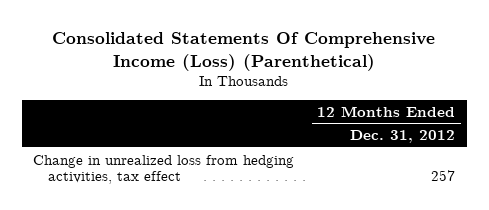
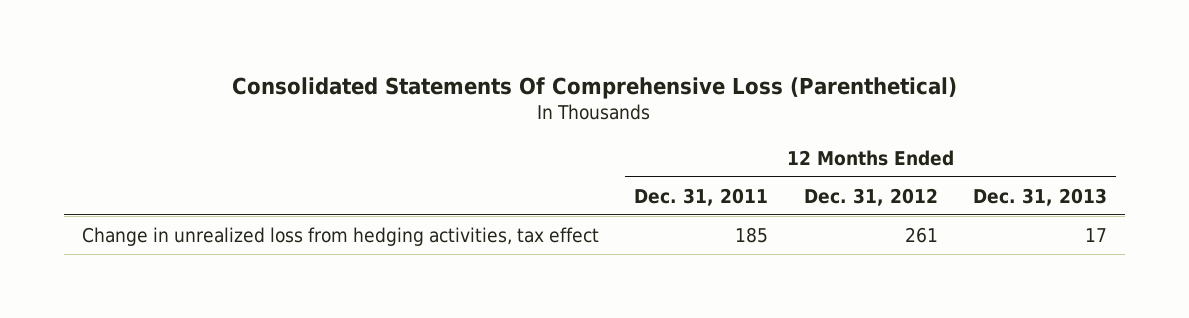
[52,32,436,71] Consolidated Statements Of Comprehensive Income (Loss) (Parenthetical) -> [232,76,958,99] Consolidated Statements Of Comprehensive Loss (Parenthetical)
none -> [634,187,769,206] Dec. 31, 2011
none -> [973,187,1108,206] Dec. 31, 2013
[431,170,456,182] 257 -> [904,226,938,243] 261

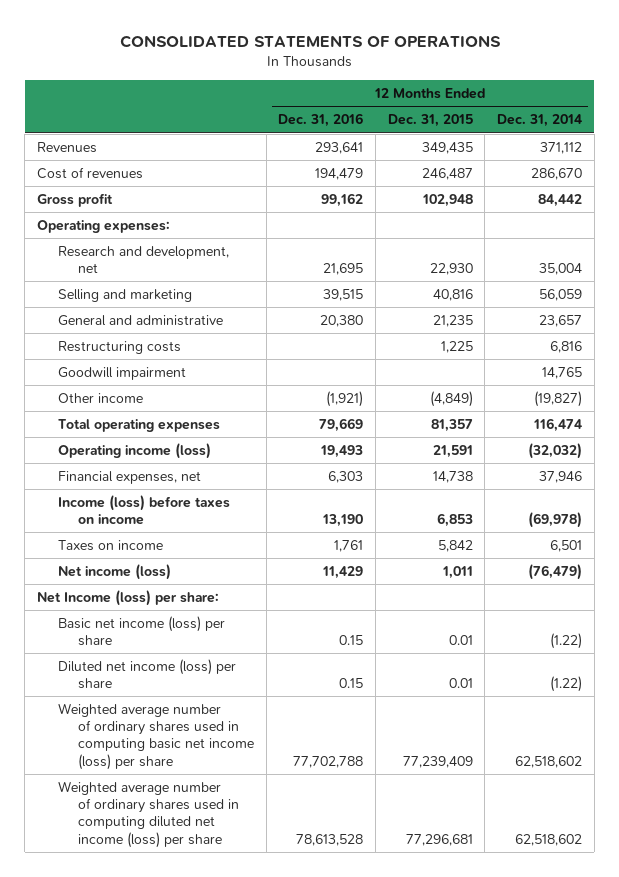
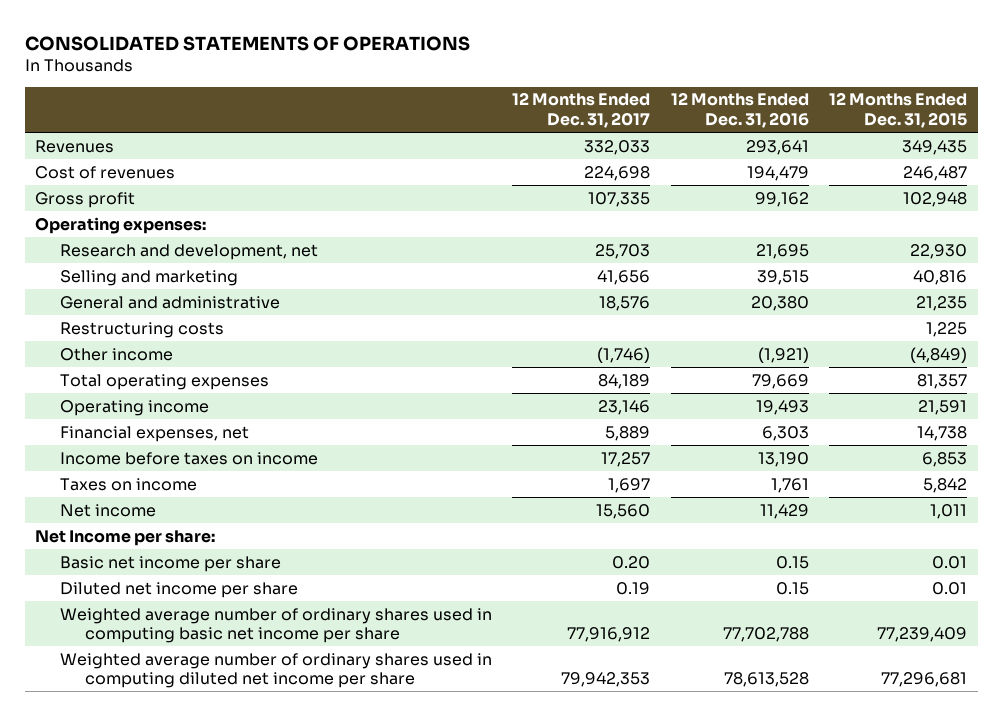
[497,114,583,128] Dec. 31, 2014 -> none
none -> [512,92,651,128] 12 Months Ended Dec. 31, 2017
[57,366,186,380] Goodwill impairment -> none
[57,442,211,459] Operating income (loss) -> [59,399,209,416] Operating income
[57,494,230,526] Income (loss) before taxes on income -> [59,451,318,465] Income before taxes on income
[57,563,171,580] Net income (loss) -> [59,503,156,517] Net income
[37,589,220,606] Net Income (loss) per share: -> [35,529,216,546] Net Income per share:
[57,615,225,647] Basic net income (loss) per share -> [59,555,281,572] Basic net income per share
[57,658,236,690] Diluted net income (loss) per share -> [59,581,298,598] Diluted net income per share
[57,702,255,770] Weighted average number of ordinary shares used in computing basic net income (loss) per share -> [59,607,492,644] Weighted average number of ordinary shares used in computing basic net income per share
[57,780,240,848] Weighted average number of ordinary shares used in computing diluted net income (loss) per share -> [59,652,492,689] Weighted average number of ordinary shares used in computing diluted net income per share

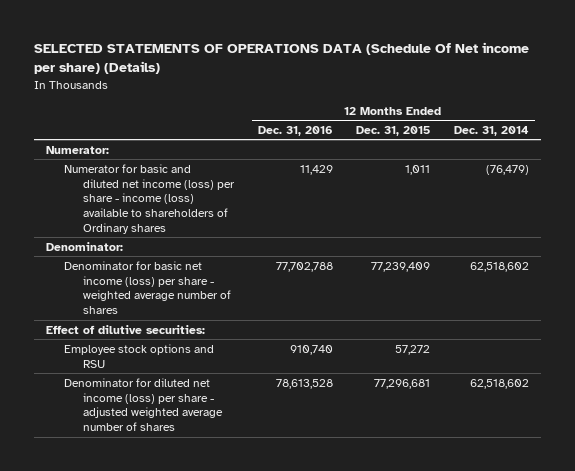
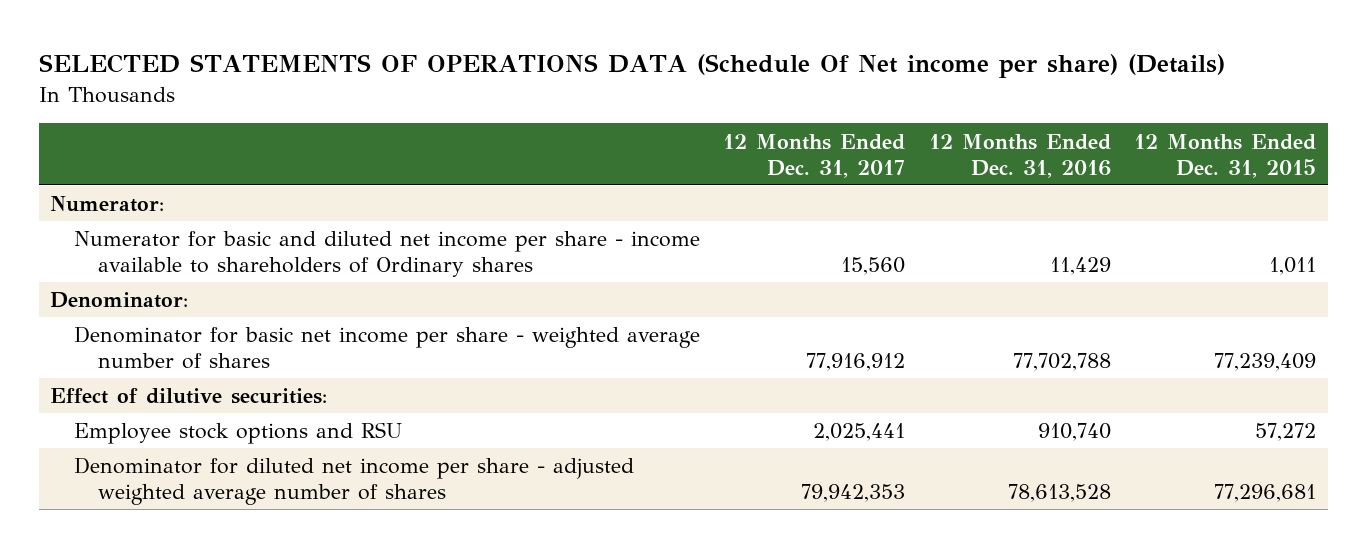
[454,125,530,136] Dec. 31, 2014 -> none
none -> [723,133,906,178] 12 Months Ended Dec. 31, 2017
[64,163,235,234] Numerator for basic and diluted net income (loss) per share - income (loss) available to shareholders of Ordinary shares -> [74,231,701,278] Numerator for basic and diluted net income per share - income available to shareholders of Ordinary shares
[64,260,231,315] Denominator for basic net income (loss) per share - weighted average number of shares -> [74,326,701,370] Denominator for basic net income per share - weighted average number of shares
[64,377,223,432] Denominator for diluted net income (loss) per share - adjusted weighted average number of shares -> [74,457,635,506] Denominator for diluted net income per share - adjusted weighted average number of shares

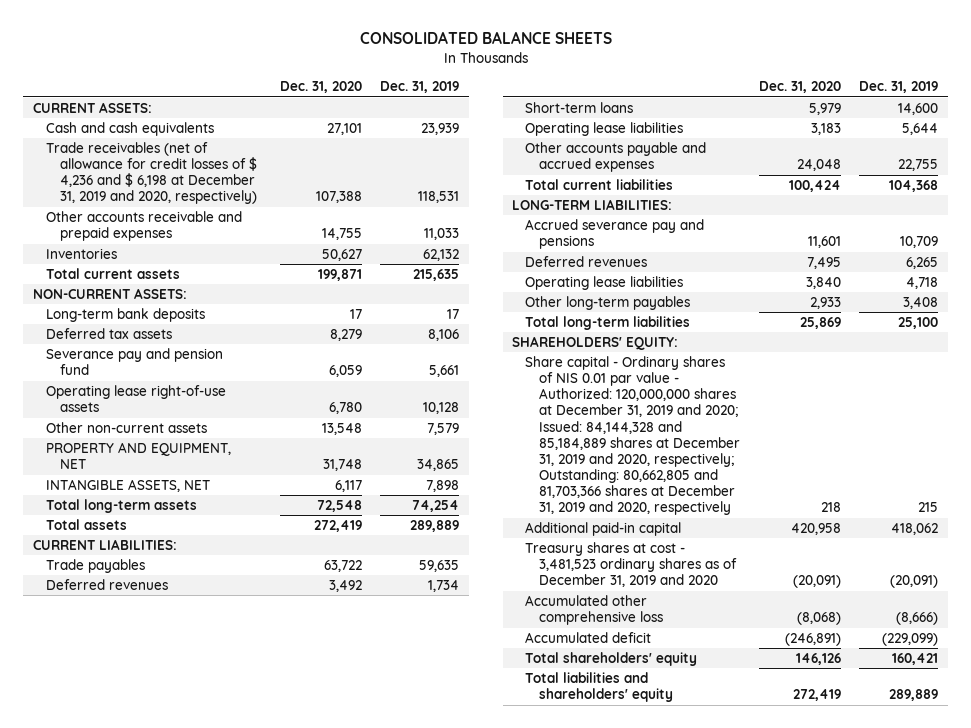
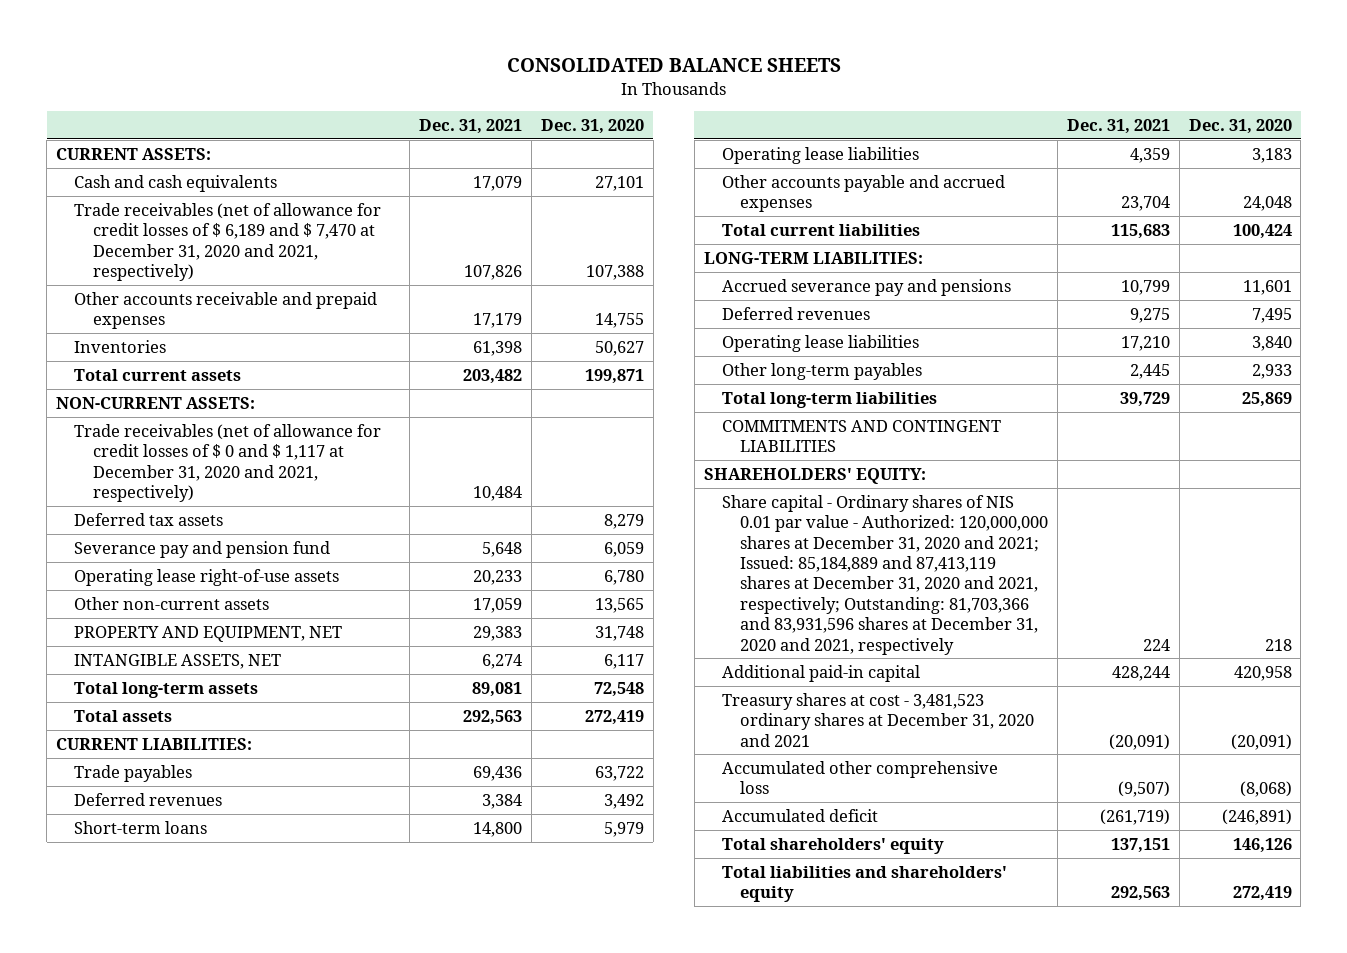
[380,81,460,94] Dec. 31, 2019 -> none
none -> [419,118,523,134] Dec. 31, 2021
[46,142,257,205] Trade receivables (net of allowance for credit losses of $ 4,236 and $ 6,198 at December 31, 2019 and 2020, respectively) -> [74,202,382,281] Trade receivables (net of allowance for credit losses of $ 6,189 and $ 7,470 at December 31, 2020 and 2021, respectively)
[46,308,206,323] Long-term bank deposits -> none
none -> [74,423,382,502] Trade receivables (net of allowance for credit losses of $ 0 and $ 1,117 at December 31, 2020 and 2021, respectively)
[321,423,362,436] 13,548 -> [594,597,644,613] 13,565
none -> [722,419,1002,453] COMMITMENTS AND CONTINGENT LIABILITIES
[525,356,741,516] Share capital - Ordinary shares of NIS 0.01 par value - Authorized: 120,000,000 shares at December 31, 2019 and 2020; Issued: 84,144,328 and 85,184,889 shares at December 31, 2019 and 2020, respectively; Outstanding: 80,662,805 and 81,703,366 shares at December 31, 2019 and 2020, respectively -> [722,494,1049,655] Share capital - Ordinary shares of NIS 0.01 par value - Authorized: 120,000,000 shares at December 31, 2020 and 2021; Issued: 85,184,889 and 87,413,119 shares at December 31, 2020 and 2021, respectively; Outstanding: 81,703,366 and 83,931,596 shares at December 31, 2020 and 2021, respectively
[525,542,738,588] Treasury shares at cost - 3,481,523 ordinary shares as of December 31, 2019 and 2020 -> [722,692,1035,747] Treasury shares at cost - 3,481,523 ordinary shares at December 31, 2020 and 2021

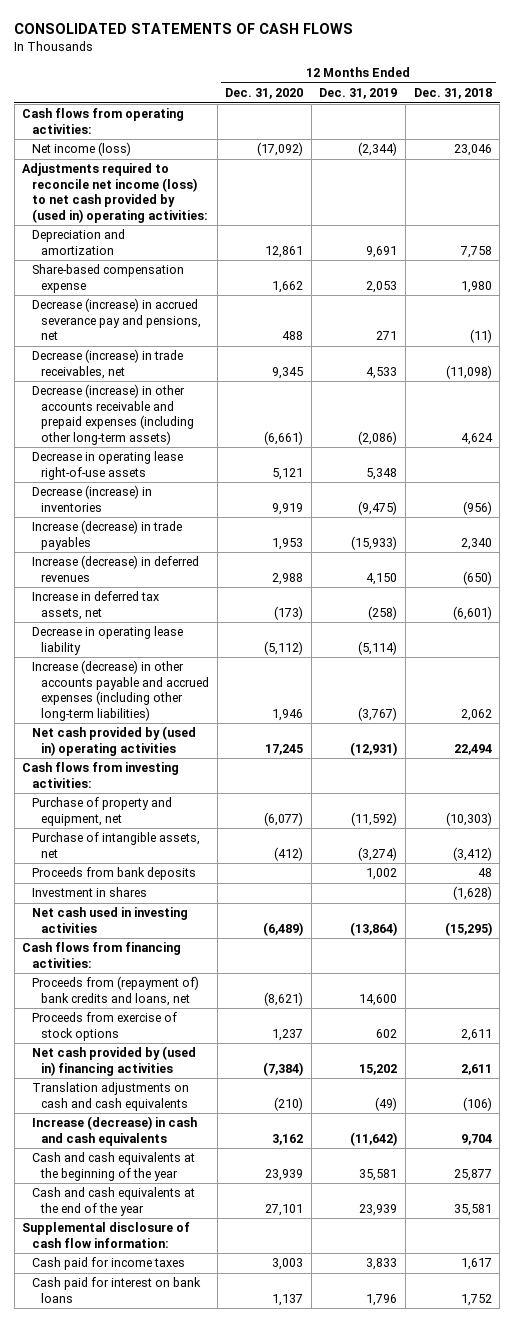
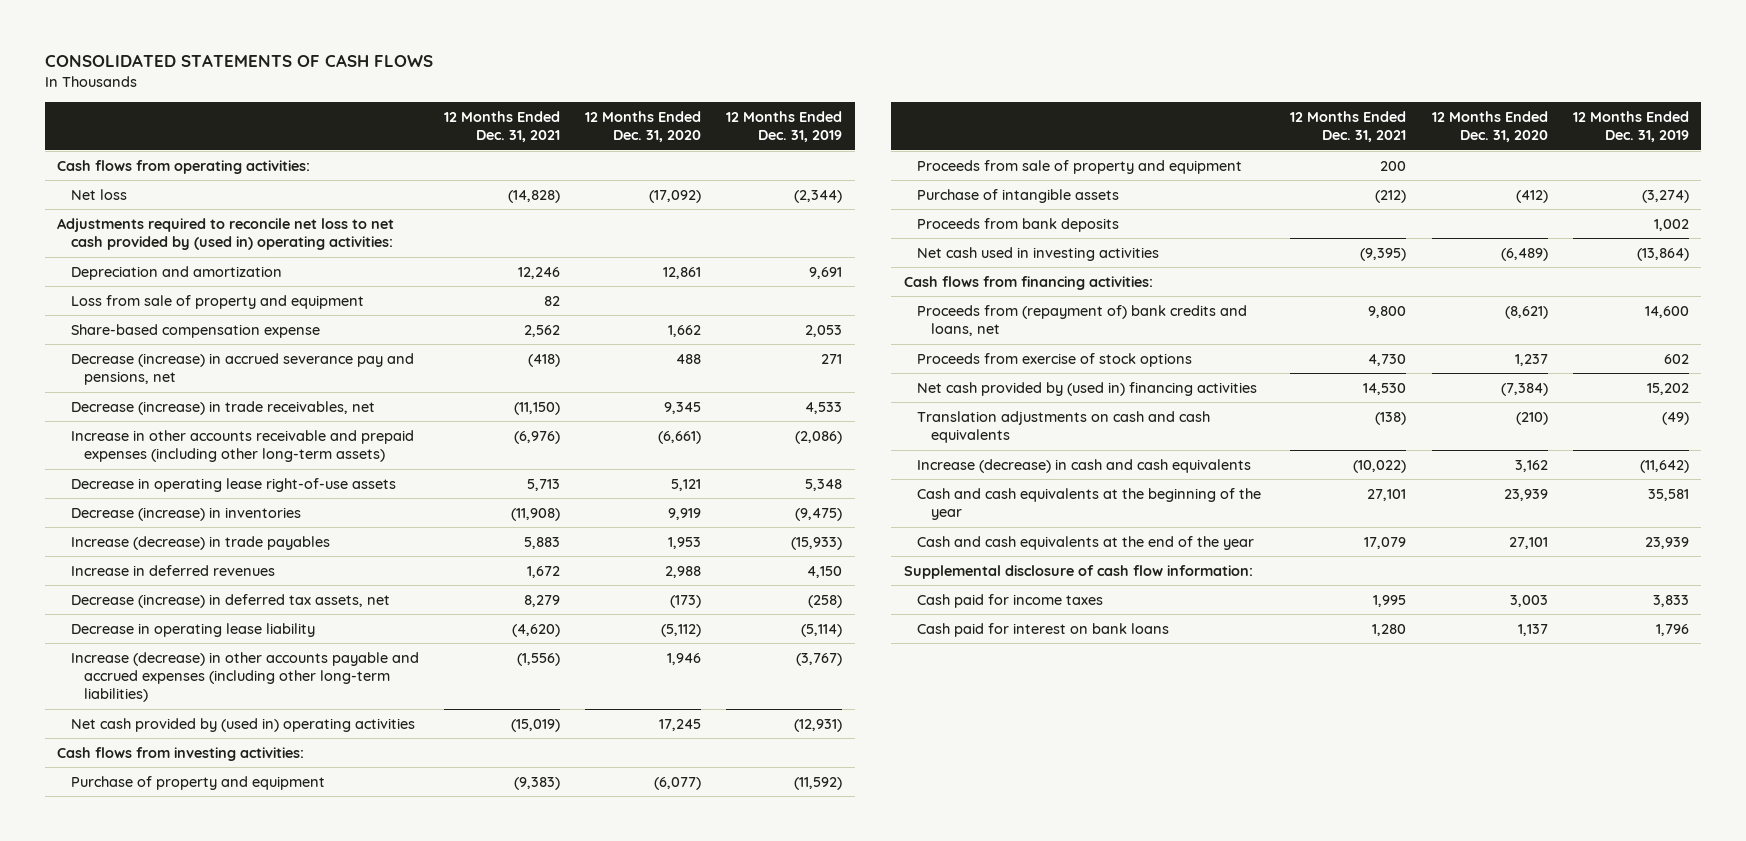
[413,88,492,100] Dec. 31, 2018 -> none
none -> [443,110,560,142] 12 Months Ended Dec. 31, 2021
[31,142,131,157] Net income (loss) -> [70,188,127,200] Net loss
[22,163,208,223] Adjustments required to reconcile net income (loss) to net cash provided by (used in) operating activities: -> [57,217,395,251] Adjustments required to reconcile net loss to net cash provided by (used in) operating activities:
none -> [70,294,364,309] Loss from sale of property and equipment
[31,384,195,445] Decrease (increase) in other accounts receivable and prepaid expenses (including other long-term assets) -> [70,429,414,463] Increase in other accounts receivable and prepaid expenses (including other long-term assets)
[31,555,199,582] Increase (decrease) in deferred revenues -> [70,564,275,576] Increase in deferred revenues
[31,591,159,620] Increase in deferred tax assets, net -> [70,593,390,608] Decrease (increase) in deferred tax assets, net
[31,797,172,826] Purchase of property and equipment, net -> [70,775,325,790] Purchase of property and equipment
none -> [917,159,1243,174] Proceeds from sale of property and equipment
[31,832,200,858] Purchase of intangible assets, net -> [917,188,1120,203] Purchase of intangible assets
[31,887,147,898] Investment in shares -> none

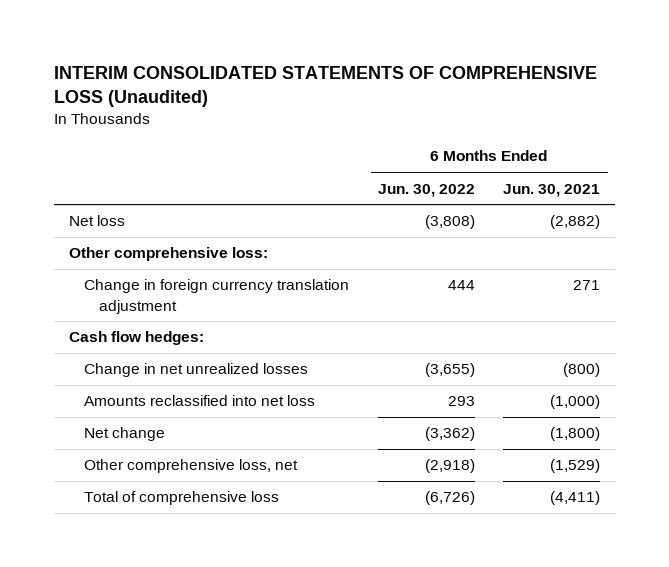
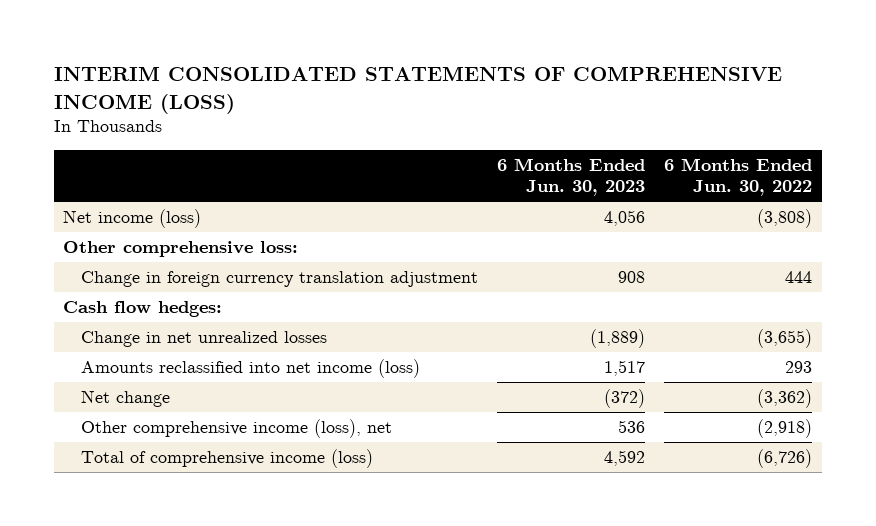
[54,65,598,108] INTERIM CONSOLIDATED STATEMENTS OF COMPREHENSIVE LOSS (Unaudited) -> [53,66,782,114] INTERIM CONSOLIDATED STATEMENTS OF COMPREHENSIVE INCOME (LOSS)
[503,183,601,197] Jun. 30, 2021 -> none
none -> [497,158,646,197] 6 Months Ended Jun. 30, 2023
[68,215,125,227] Net loss -> [63,209,202,229] Net income (loss)
[83,395,315,407] Amounts reclassified into net loss -> [81,359,421,379] Amounts reclassified into net income (loss)
[83,459,298,474] Other comprehensive loss, net -> [81,419,393,439] Other comprehensive income (loss), net
[83,491,279,506] Total of comprehensive loss -> [81,449,374,469] Total of comprehensive income (loss)

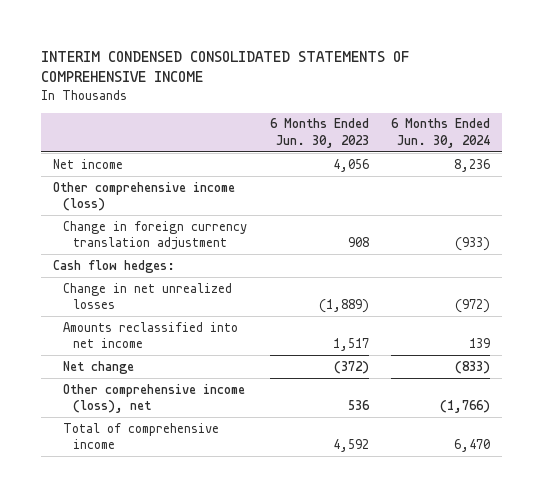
[53,66,782,114] INTERIM CONSOLIDATED STATEMENTS OF COMPREHENSIVE INCOME (LOSS) -> [41,50,410,82] INTERIM CONDENSED CONSOLIDATED STATEMENTS OF COMPREHENSIVE INCOME
[664,158,813,197] 6 Months Ended Jun. 30, 2022 -> none
none -> [391,118,491,148] 6 Months Ended Jun. 30, 2024
[63,209,202,229] Net income (loss) -> [52,158,123,169] Net income
[63,241,299,258] Other comprehensive loss: -> [52,181,235,212] Other comprehensive income (loss)
[81,359,421,379] Amounts reclassified into net income (loss) -> [62,321,238,349] Amounts reclassified into net income
[81,449,374,469] Total of comprehensive income (loss) -> [62,422,219,450] Total of comprehensive income

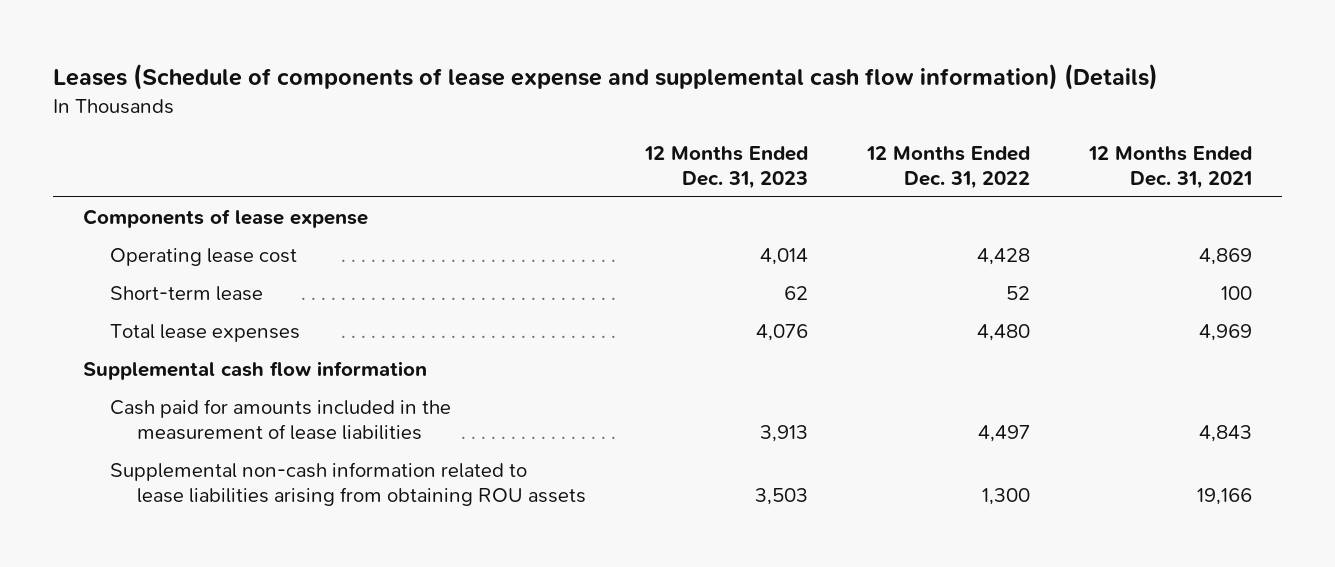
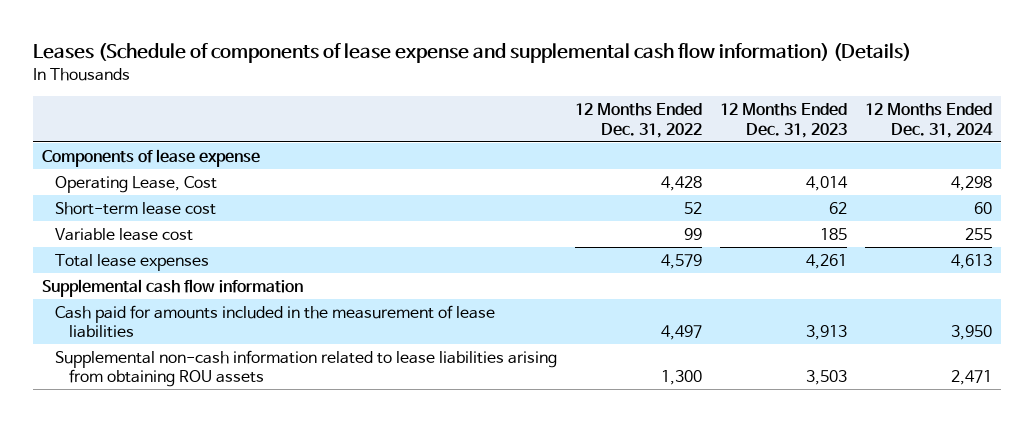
[1088,145,1253,189] 12 Months Ended Dec. 31, 2021 -> none
none -> [864,103,993,138] 12 Months Ended Dec. 31, 2024
[109,248,297,267] Operating lease cost -> [55,175,218,193] Operating Lease, Cost
[109,286,263,302] Short-term lease -> [55,201,217,215] Short-term lease cost
none -> [55,227,194,241] Variable lease cost
[756,324,809,342] 4,076 -> [805,253,847,269] 4,261
[977,324,1031,342] 4,480 -> [661,253,703,269] 4,579

